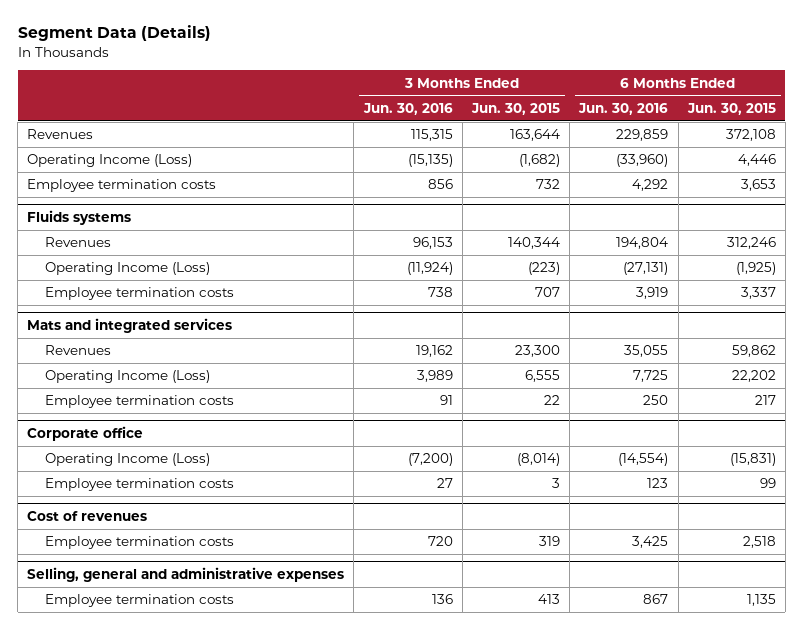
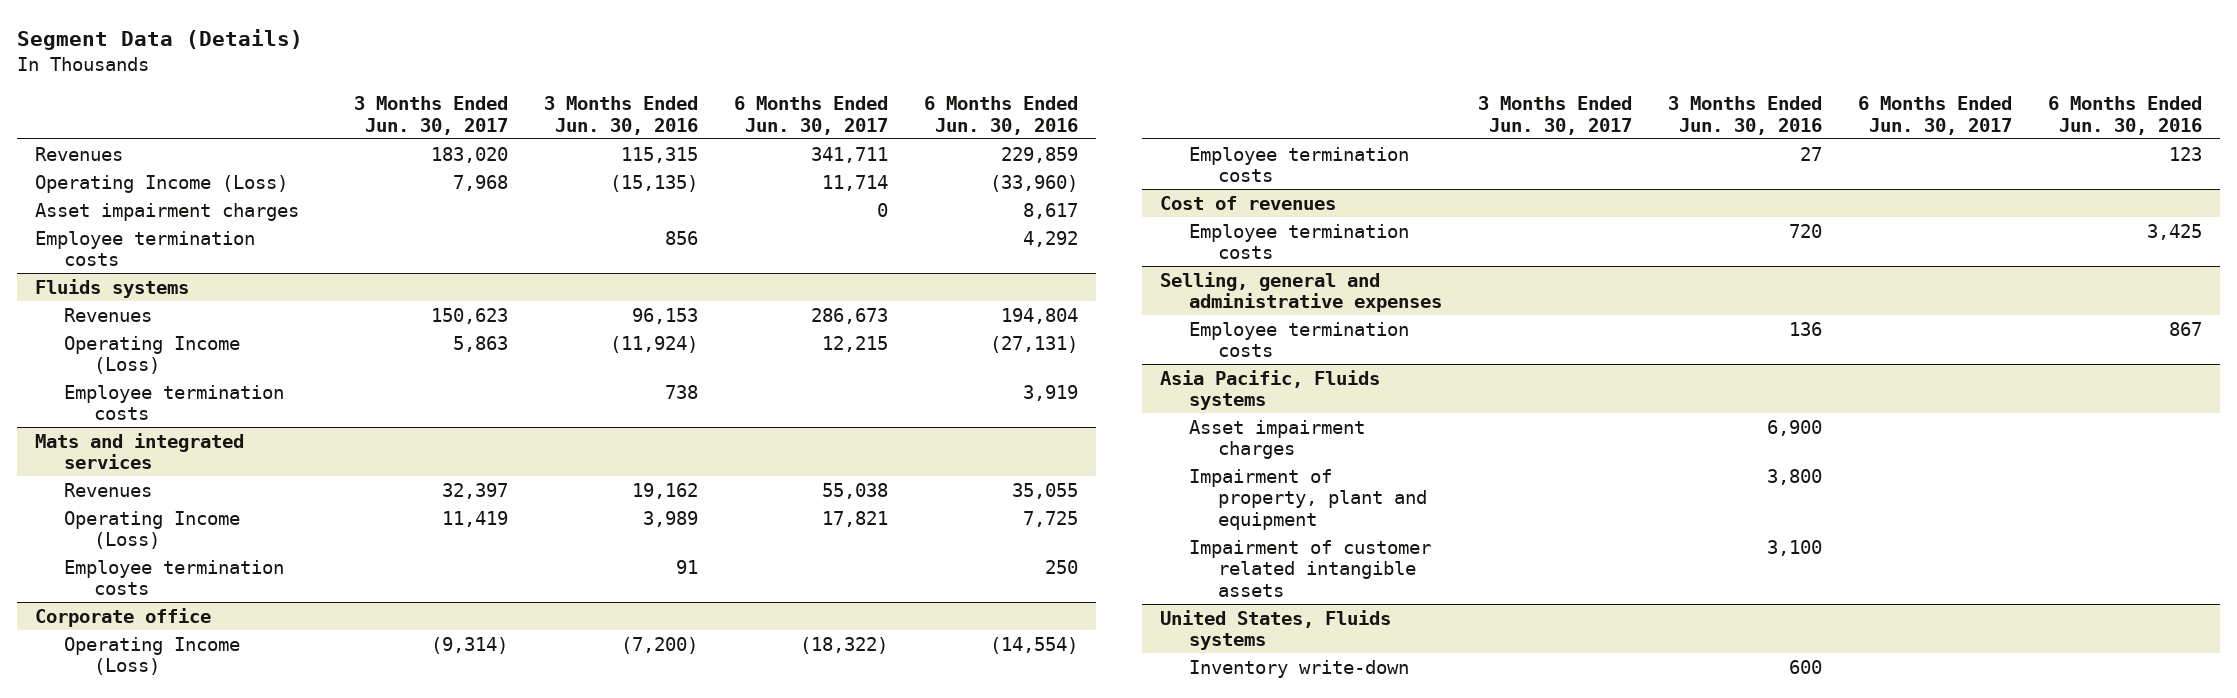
[471,102,561,115] Jun. 30, 2015 -> none
[686,102,776,115] Jun. 30, 2015 -> none
none -> [353,95,508,135] 3 Months Ended Jun. 30, 2017
none -> [733,95,888,135] 6 Months Ended Jun. 30, 2017
none -> [35,202,300,221] Asset impairment charges
none -> [1159,369,1380,411] Asia Pacific, Fluids systems
none -> [1189,419,1366,460] Asset impairment charges
none -> [1189,468,1428,531] Impairment of property, plant and equipment
none -> [1189,539,1432,598] Impairment of customer related intangible assets
none -> [1159,609,1391,651] United States, Fluids systems
none -> [1189,659,1410,678] Inventory write-down

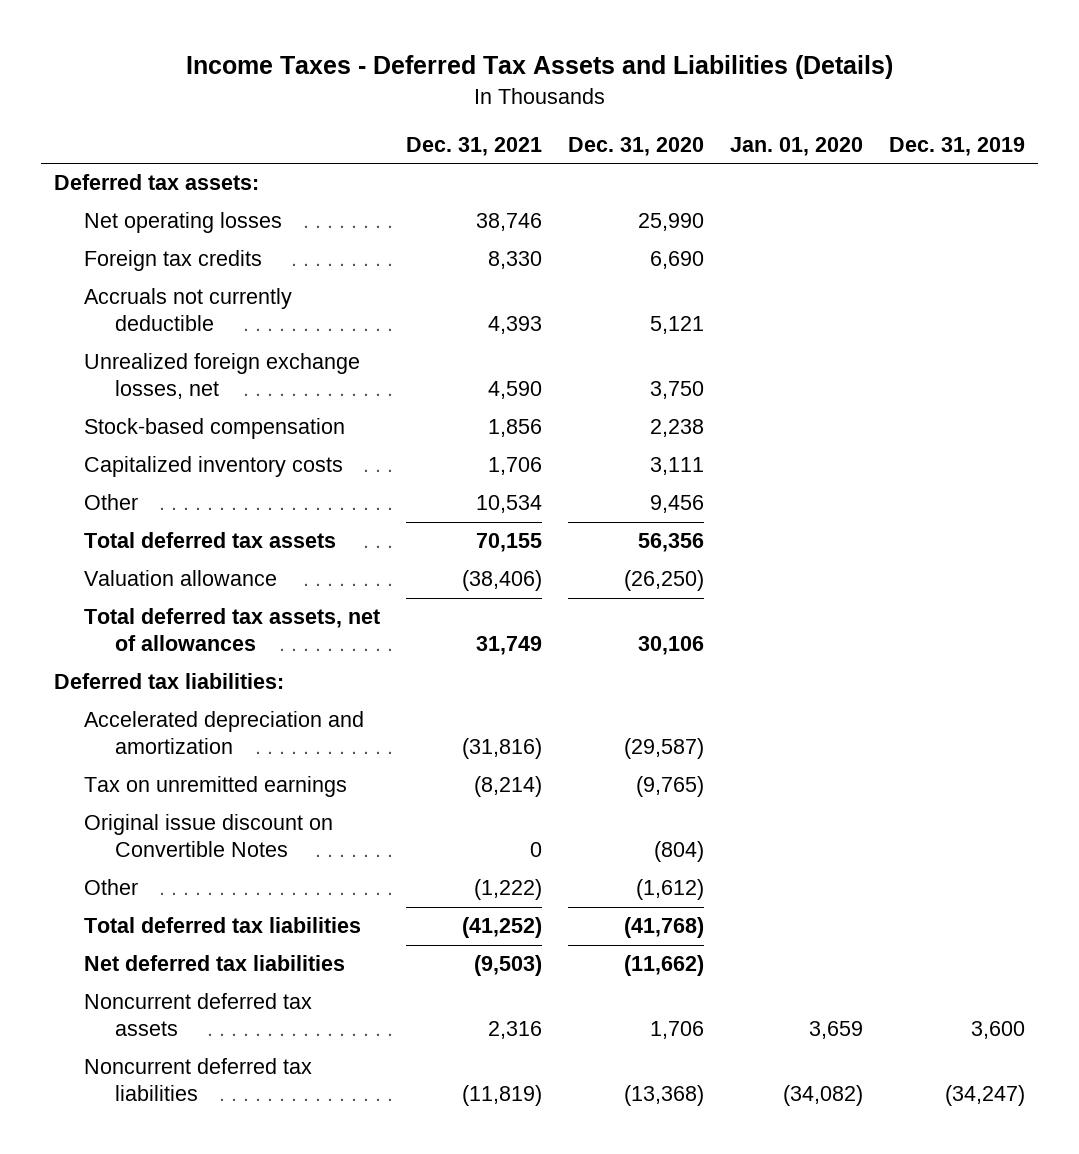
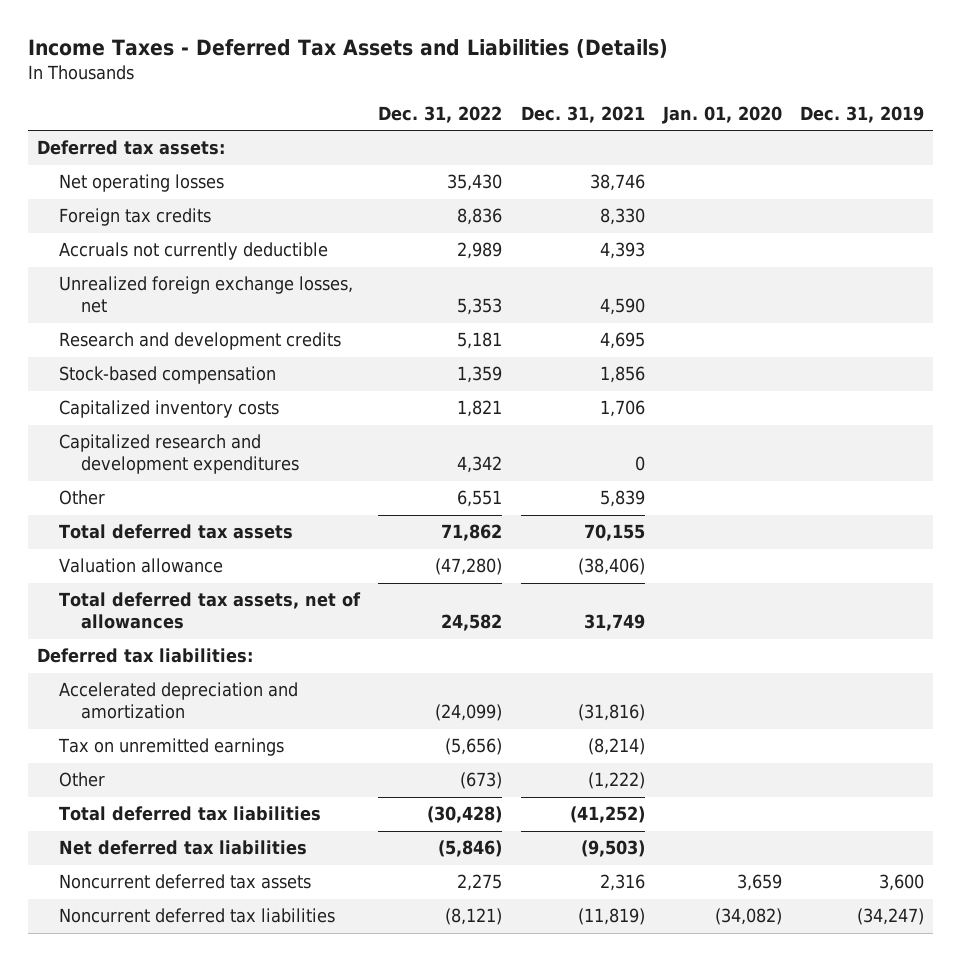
[568,136,705,156] Dec. 31, 2020 -> none
none -> [378,106,503,124] Dec. 31, 2022
none -> [58,332,341,351] Research and development credits
none -> [58,434,299,475] Capitalized research and development expenditures
[476,495,543,514] 10,534 -> [599,490,645,508] 5,839
[84,814,334,858] Original issue discount on Convertible Notes -> none

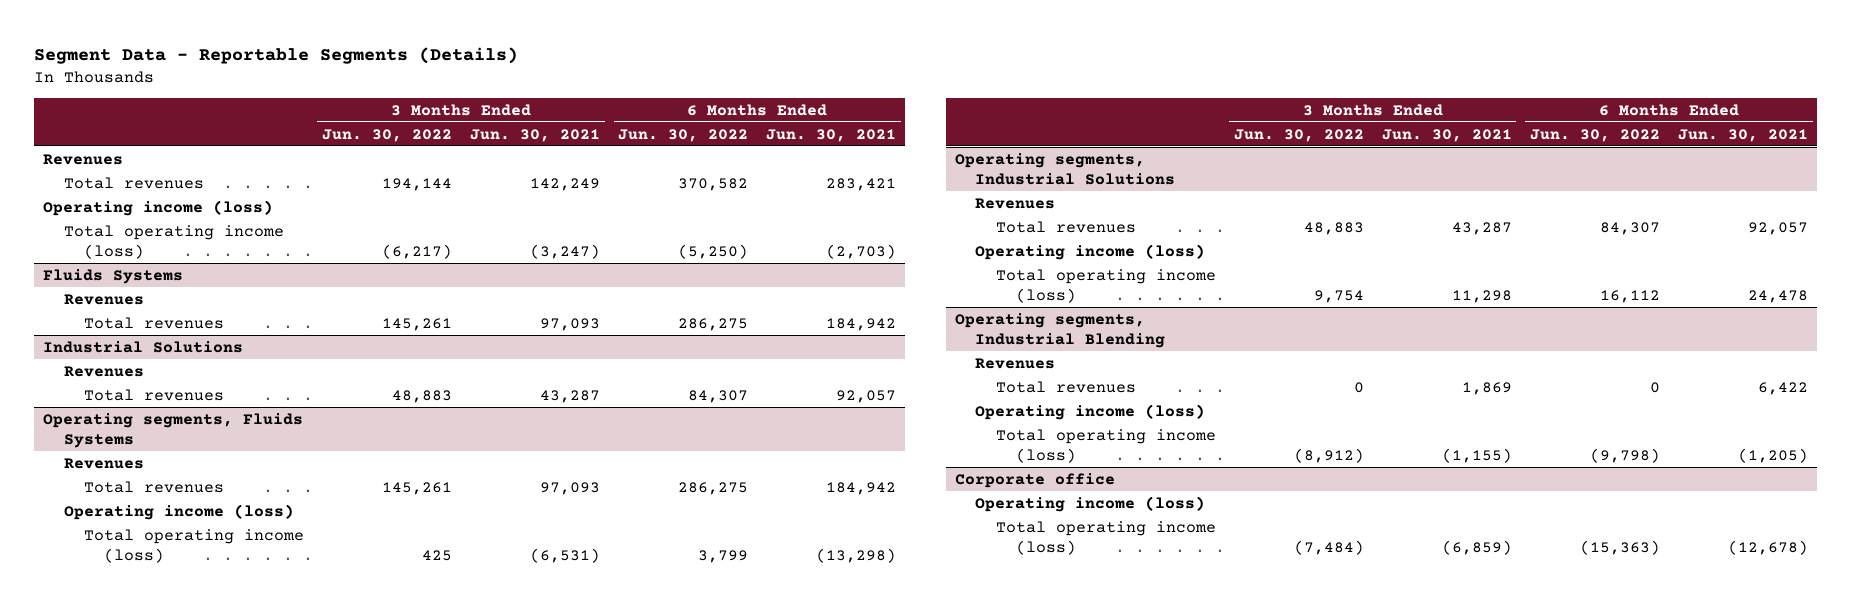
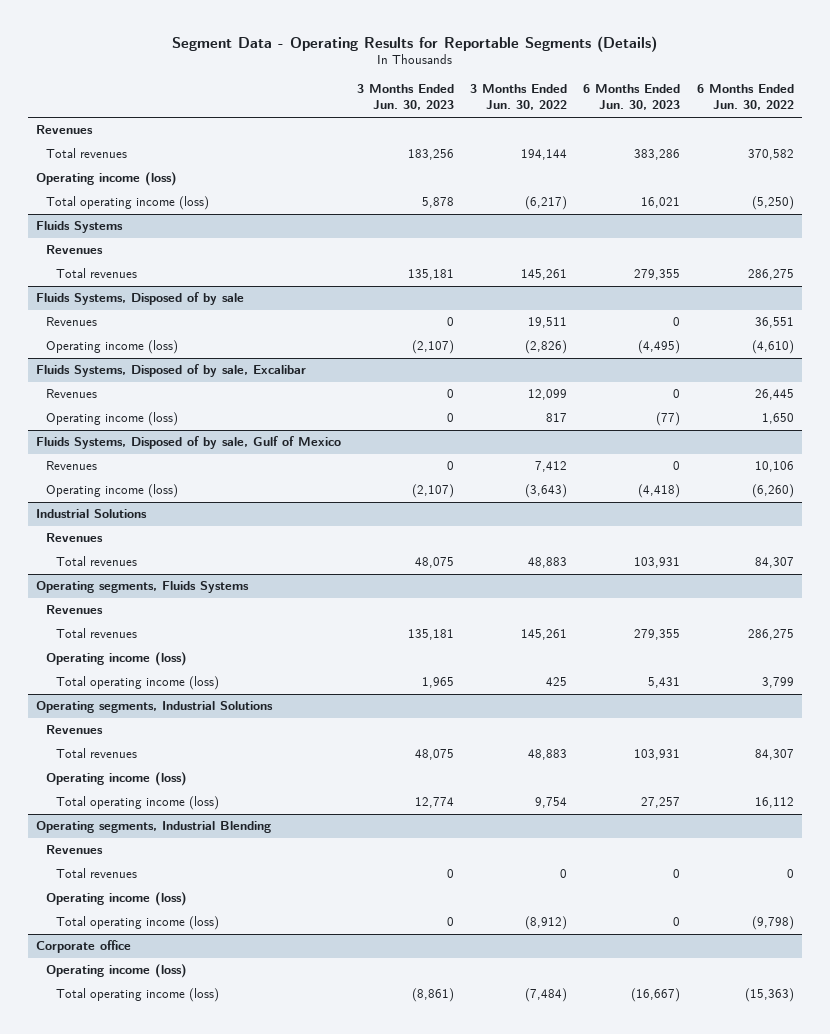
[34,46,519,64] Segment Data - Reportable Segments (Details) -> [171,35,657,52] Segment Data - Operating Results for Reportable Segments (Details)
[470,128,601,142] Jun. 30, 2021 -> none
[766,128,897,142] Jun. 30, 2021 -> none
none -> [357,84,455,111] 3 Months Ended Jun. 30, 2023
none -> [583,84,681,111] 6 Months Ended Jun. 30, 2023
none -> [36,292,245,306] Fluids Systems, Disposed of by sale
none -> [46,317,98,327] Revenues
none -> [46,340,179,355] Operating income (loss)
none -> [36,364,307,378] Fluids Systems, Disposed of by sale, Excalibar
none -> [46,389,98,399] Revenues
none -> [46,412,179,427] Operating income (loss)
none -> [36,436,342,450] Fluids Systems, Disposed of by sale, Gulf of Mexico
none -> [46,461,98,471] Revenues
none -> [46,484,179,499] Operating income (loss)

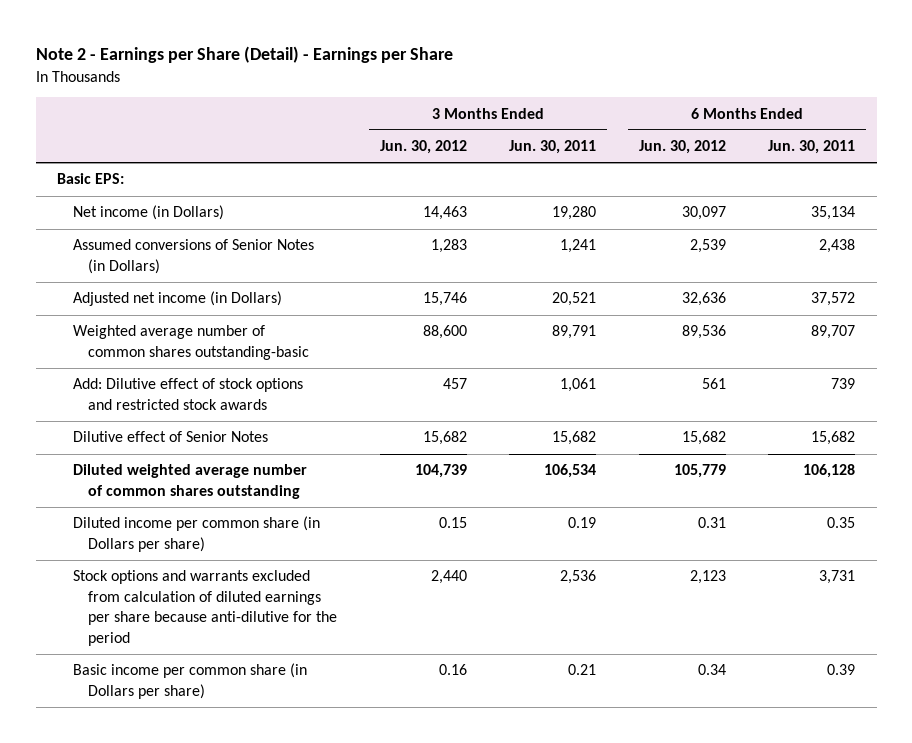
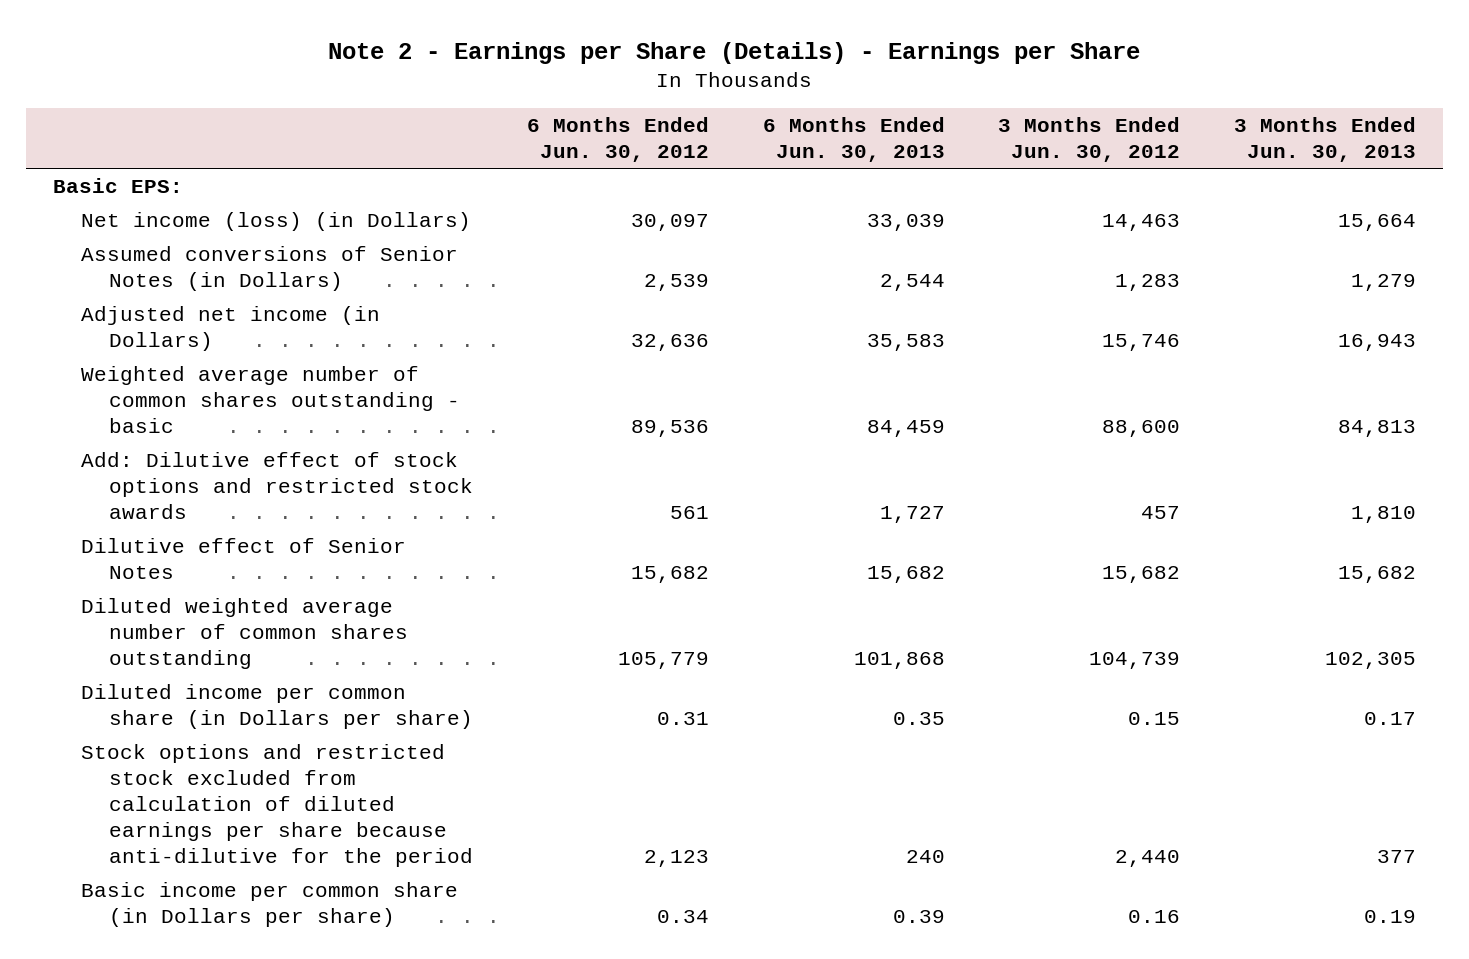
[35,46,453,64] Note 2 - Earnings per Share (Detail) - Earnings per Share -> [328,41,1141,64] Note 2 - Earnings per Share (Details) - Earnings per Share
[509,140,597,155] Jun. 30, 2011 -> none
[768,140,856,155] Jun. 30, 2011 -> none
none -> [762,117,945,163] 6 Months Ended Jun. 30, 2013
none -> [1233,117,1416,163] 3 Months Ended Jun. 30, 2013
[72,205,224,221] Net income (in Dollars) -> [81,212,472,232] Net income (loss) (in Dollars)
[72,325,310,360] Weighted average number of common shares outstanding-basic -> [81,366,461,433] Weighted average number of common shares outstanding - basic
[72,570,338,646] Stock options and warrants excluded from calculation of diluted earnings per share because anti-dilutive for the period -> [81,744,474,867] Stock options and restricted stock excluded from calculation of diluted earnings per share because anti-dilutive for the period

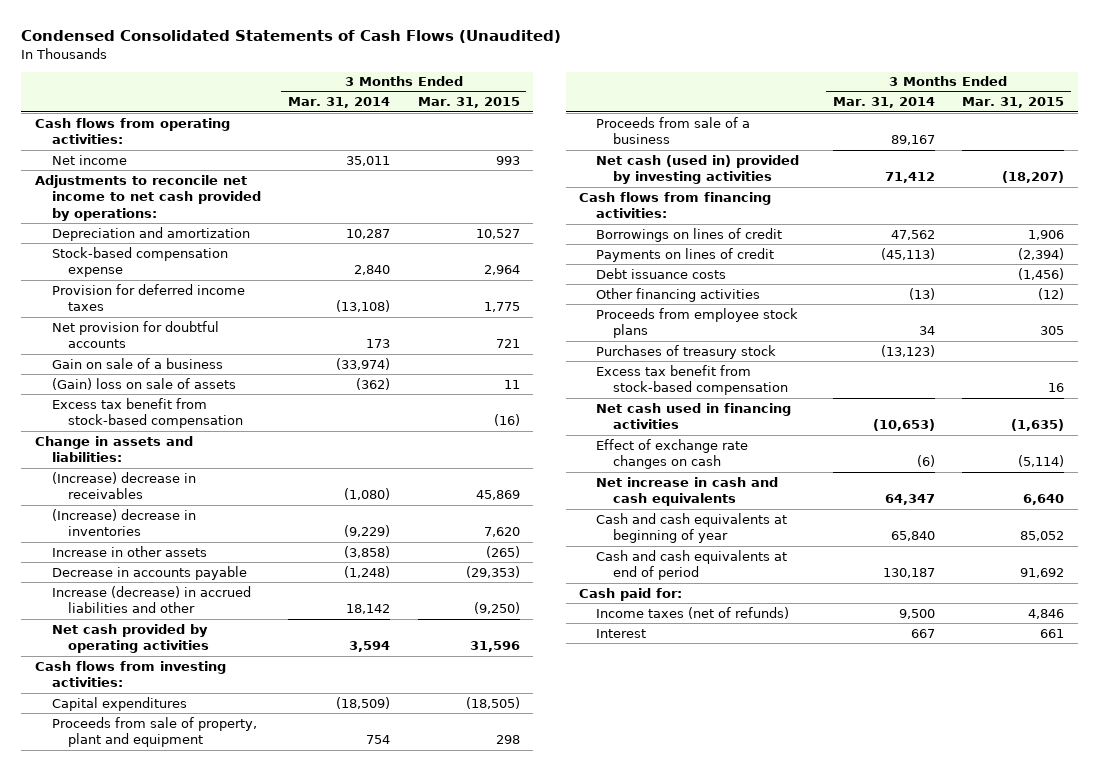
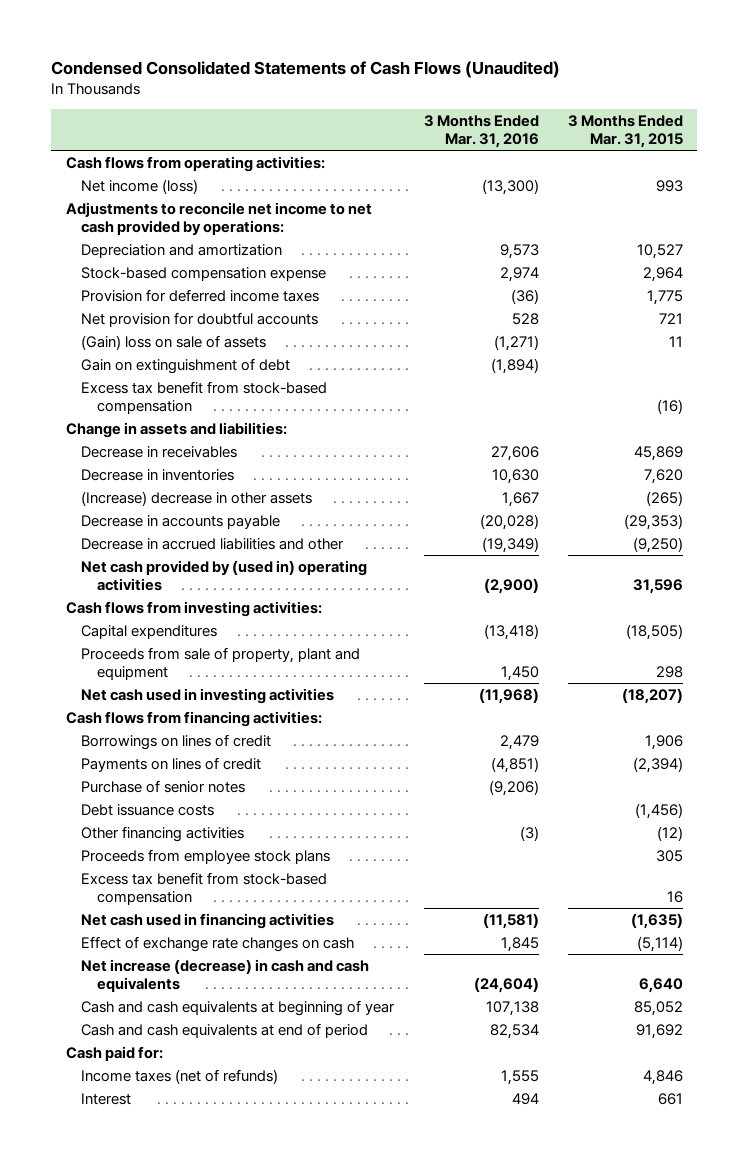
[288,97,391,109] Mar. 31, 2014 -> none
none -> [423,114,539,149] 3 Months Ended Mar. 31, 2016
[51,154,127,165] Net income -> [81,178,199,194] Net income (loss)
[51,357,223,369] Gain on sale of a business -> none
none -> [81,357,291,374] Gain on extinguishment of debt
[51,471,196,500] (Increase) decrease in receivables -> [81,445,238,458] Decrease in receivables
[51,508,196,537] (Increase) decrease in inventories -> [81,468,235,481] Decrease in inventories
[51,545,207,557] Increase in other assets -> [81,490,313,506] (Increase) decrease in other assets
[51,585,251,614] Increase (decrease) in accrued liabilities and other -> [81,537,345,550] Decrease in accrued liabilities and other
[51,623,210,654] Net cash provided by operating activities -> [81,559,368,592] Net cash provided by (used in) operating activities
[596,116,751,145] Proceeds from sale of a business -> none
[596,154,800,185] Net cash (used in) provided by investing activities -> [81,687,335,704] Net cash used in investing activities
none -> [81,779,246,793] Purchase of senior notes
[596,344,777,359] Purchases of treasury stock -> none
[596,476,779,507] Net increase in cash and cash equivalents -> [81,958,370,993] Net increase (decrease) in cash and cash equivalents

